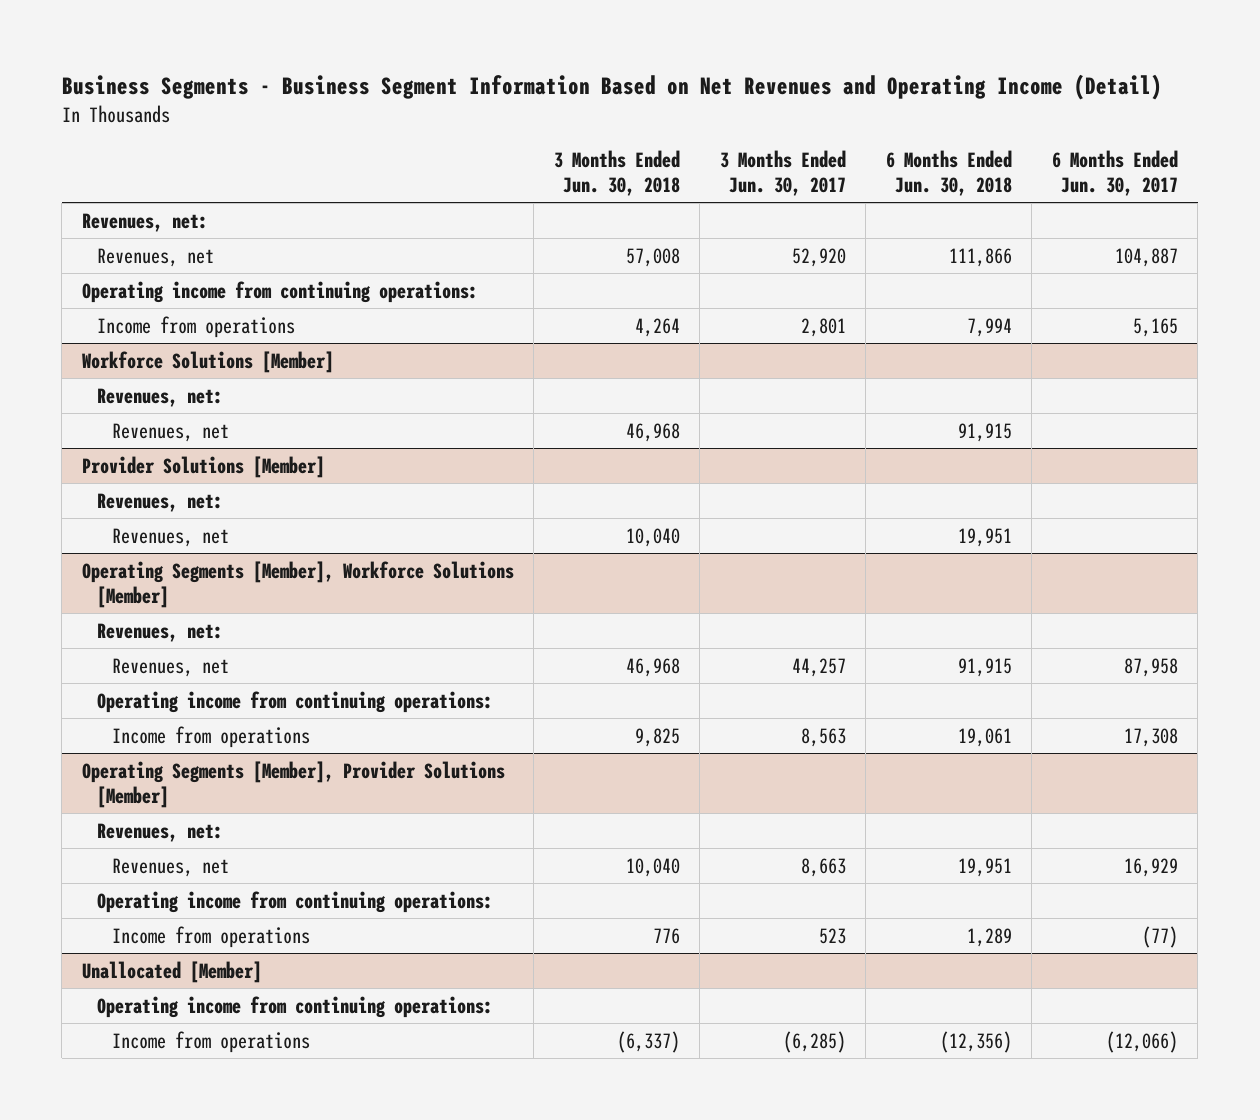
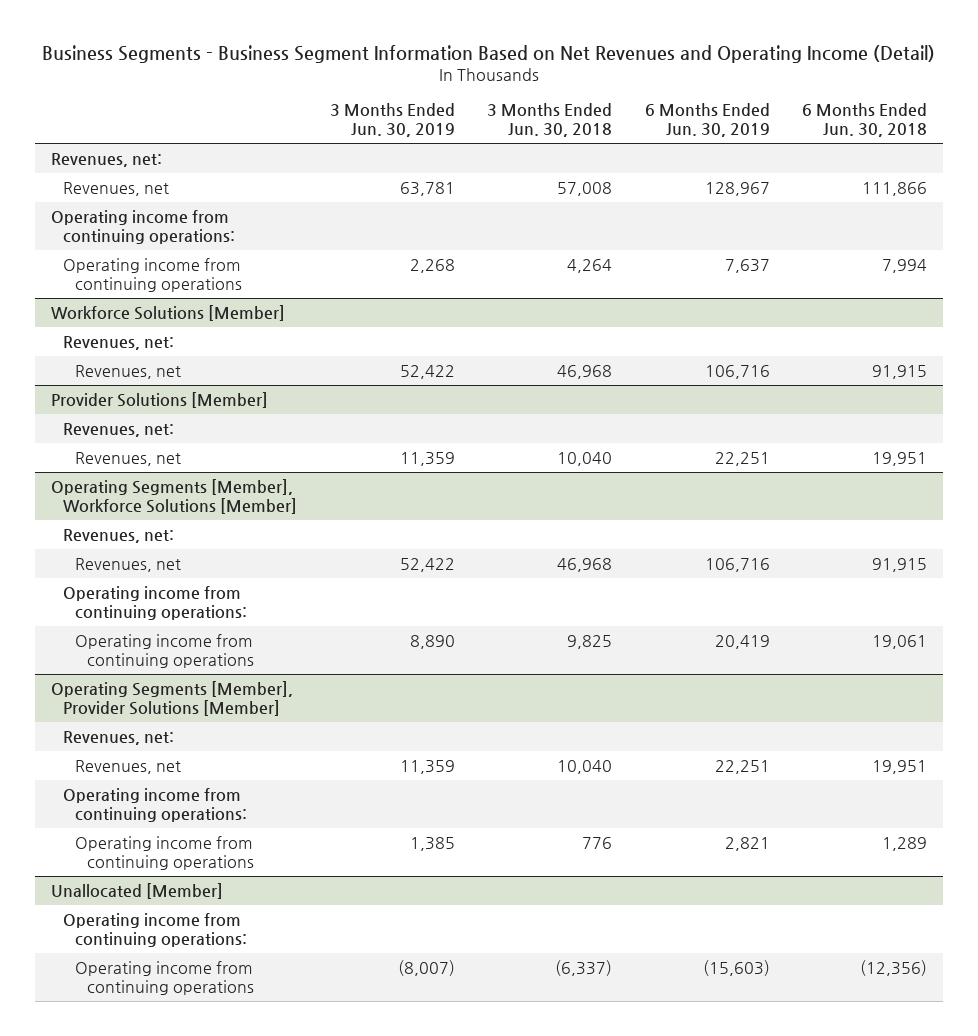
[719,149,846,196] 3 Months Ended Jun. 30, 2017 -> none
[1051,149,1178,196] 6 Months Ended Jun. 30, 2017 -> none
none -> [329,103,455,138] 3 Months Ended Jun. 30, 2019
none -> [644,103,770,138] 6 Months Ended Jun. 30, 2019
[96,315,295,338] Income from operations -> [63,257,243,292] Operating income from continuing operations
[111,725,310,748] Income from operations -> [75,633,255,668] Operating income from continuing operations
[111,925,310,948] Income from operations -> [75,835,255,870] Operating income from continuing operations
[111,1030,310,1053] Income from operations -> [75,960,255,995] Operating income from continuing operations

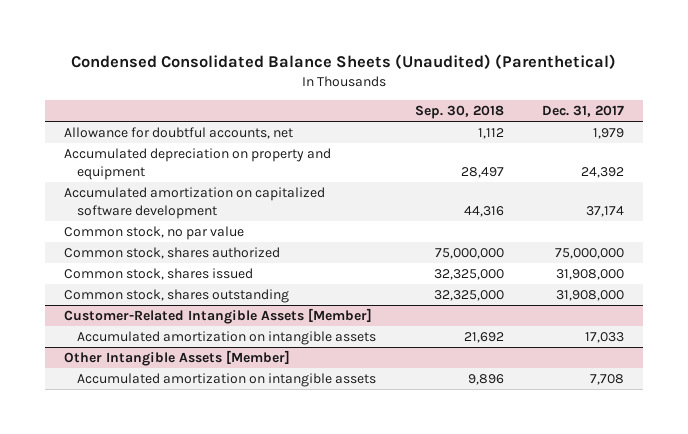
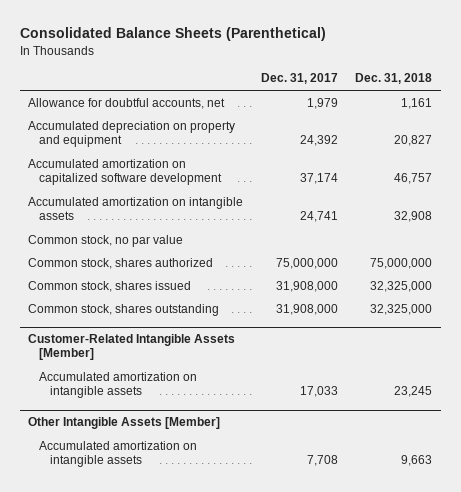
[70,53,616,69] Condensed Consolidated Balance Sheets (Unaudited) (Parenthetical) -> [19,27,326,42] Consolidated Balance Sheets (Parenthetical)
[414,105,504,120] Sep. 30, 2018 -> none
none -> [355,73,433,85] Dec. 31, 2018
none -> [28,196,244,221] Accumulated amortization on intangible assets

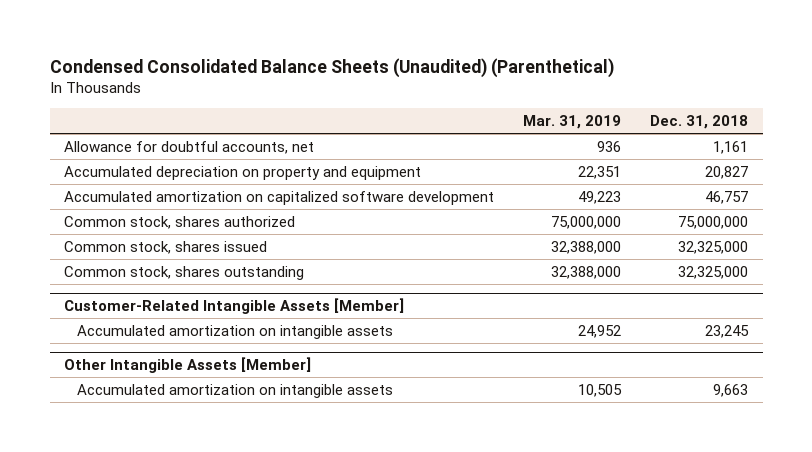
[19,27,326,42] Consolidated Balance Sheets (Parenthetical) -> [49,58,614,79] Condensed Consolidated Balance Sheets (Unaudited) (Parenthetical)
[260,73,338,85] Dec. 31, 2017 -> none
none -> [523,115,622,130] Mar. 31, 2019
[28,196,244,221] Accumulated amortization on intangible assets -> none
[28,234,184,247] Common stock, no par value -> none

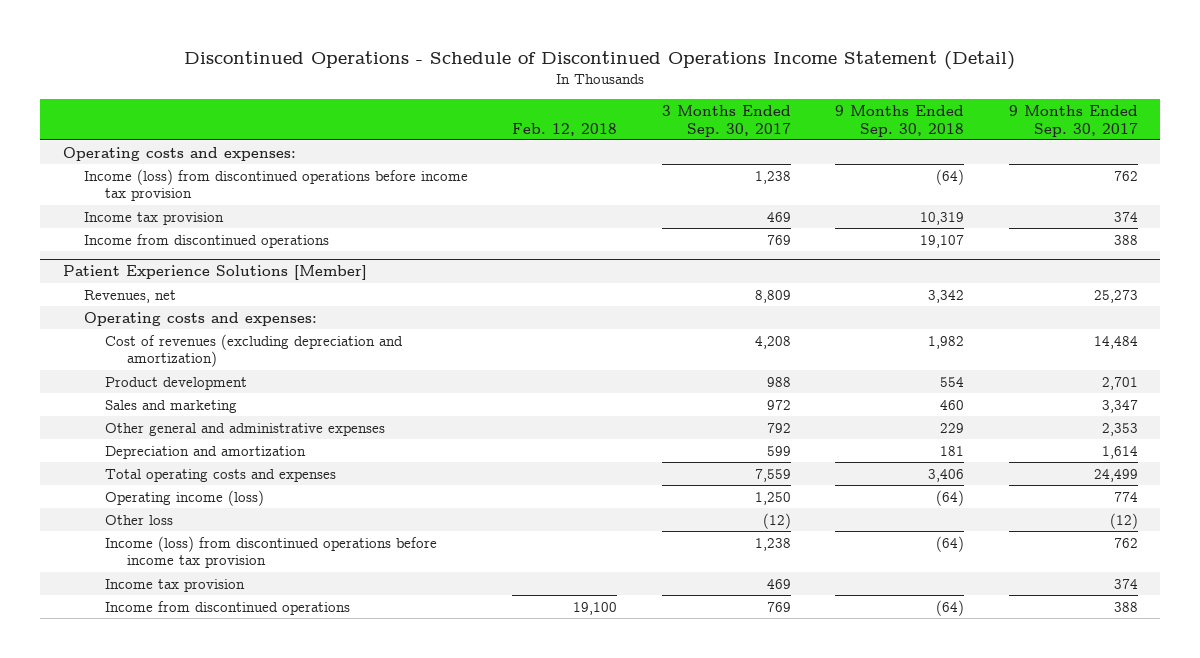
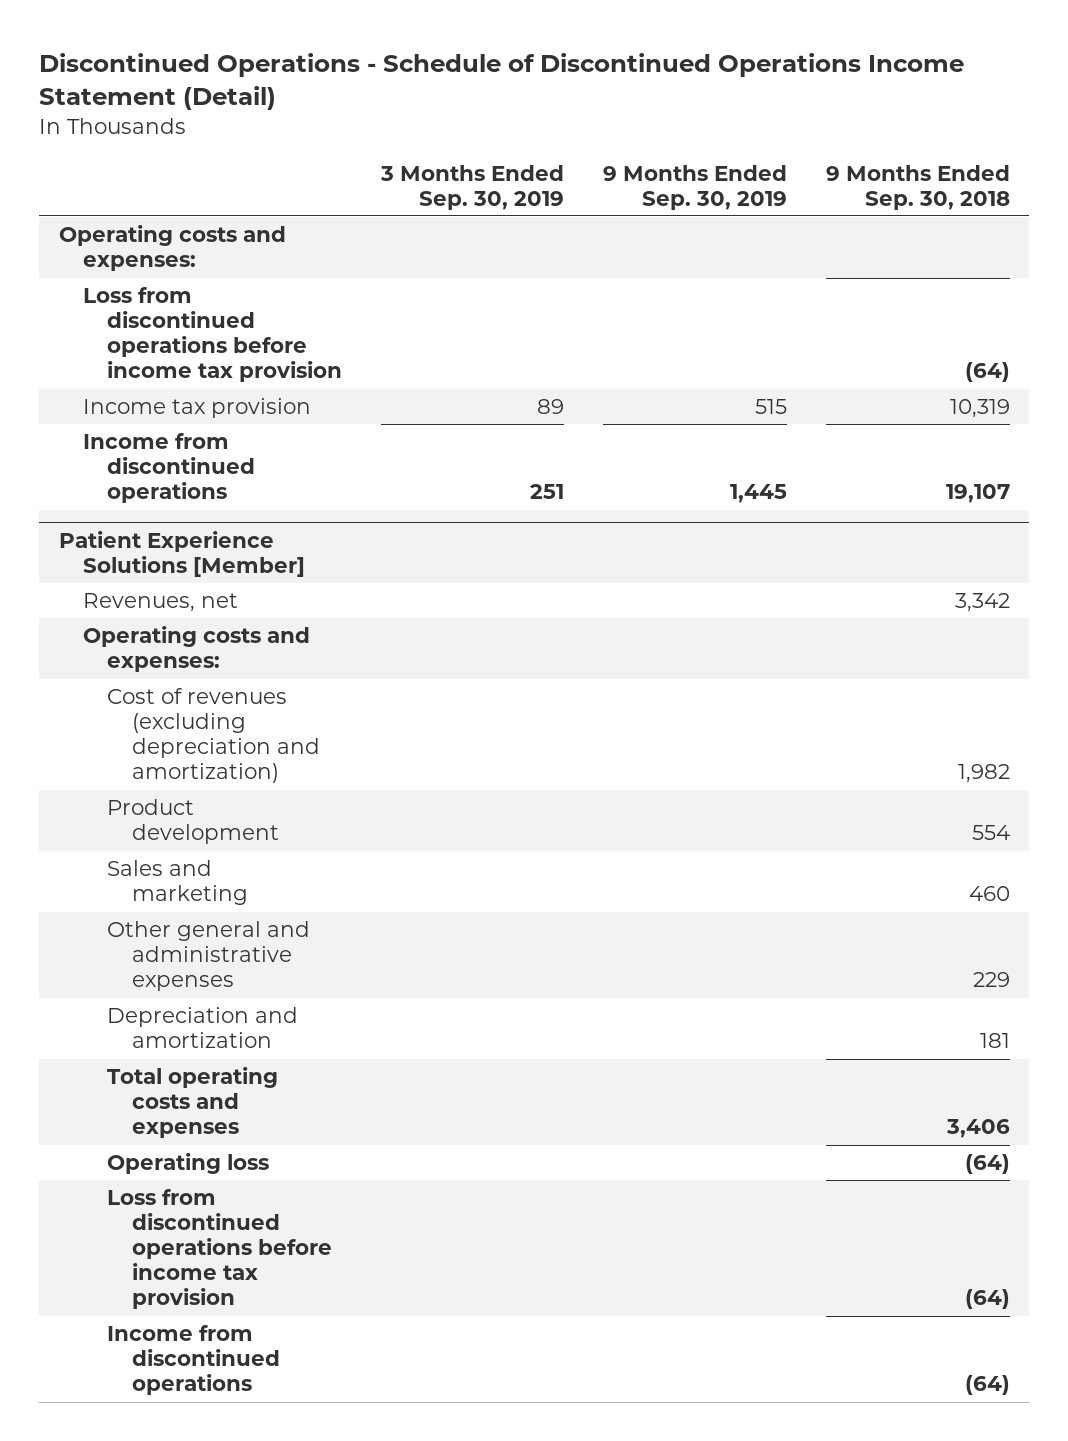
[512,122,618,136] Feb. 12, 2018 -> none
[661,105,791,137] 3 Months Ended Sep. 30, 2017 -> none
[1008,105,1138,137] 9 Months Ended Sep. 30, 2017 -> none
none -> [380,164,565,210] 3 Months Ended Sep. 30, 2019
none -> [602,164,787,210] 9 Months Ended Sep. 30, 2019
[84,168,469,202] Income (loss) from discontinued operations before income tax provision -> [82,287,343,383] Loss from discontinued operations before income tax provision
[105,514,174,525] Other loss -> none
[105,578,246,592] Income tax provision -> none
[105,489,265,506] Operating income (loss) -> [107,1153,270,1175] Operating loss
[105,535,438,569] Income (loss) from discontinued operations before income tax provision -> [107,1189,332,1310] Loss from discontinued operations before income tax provision

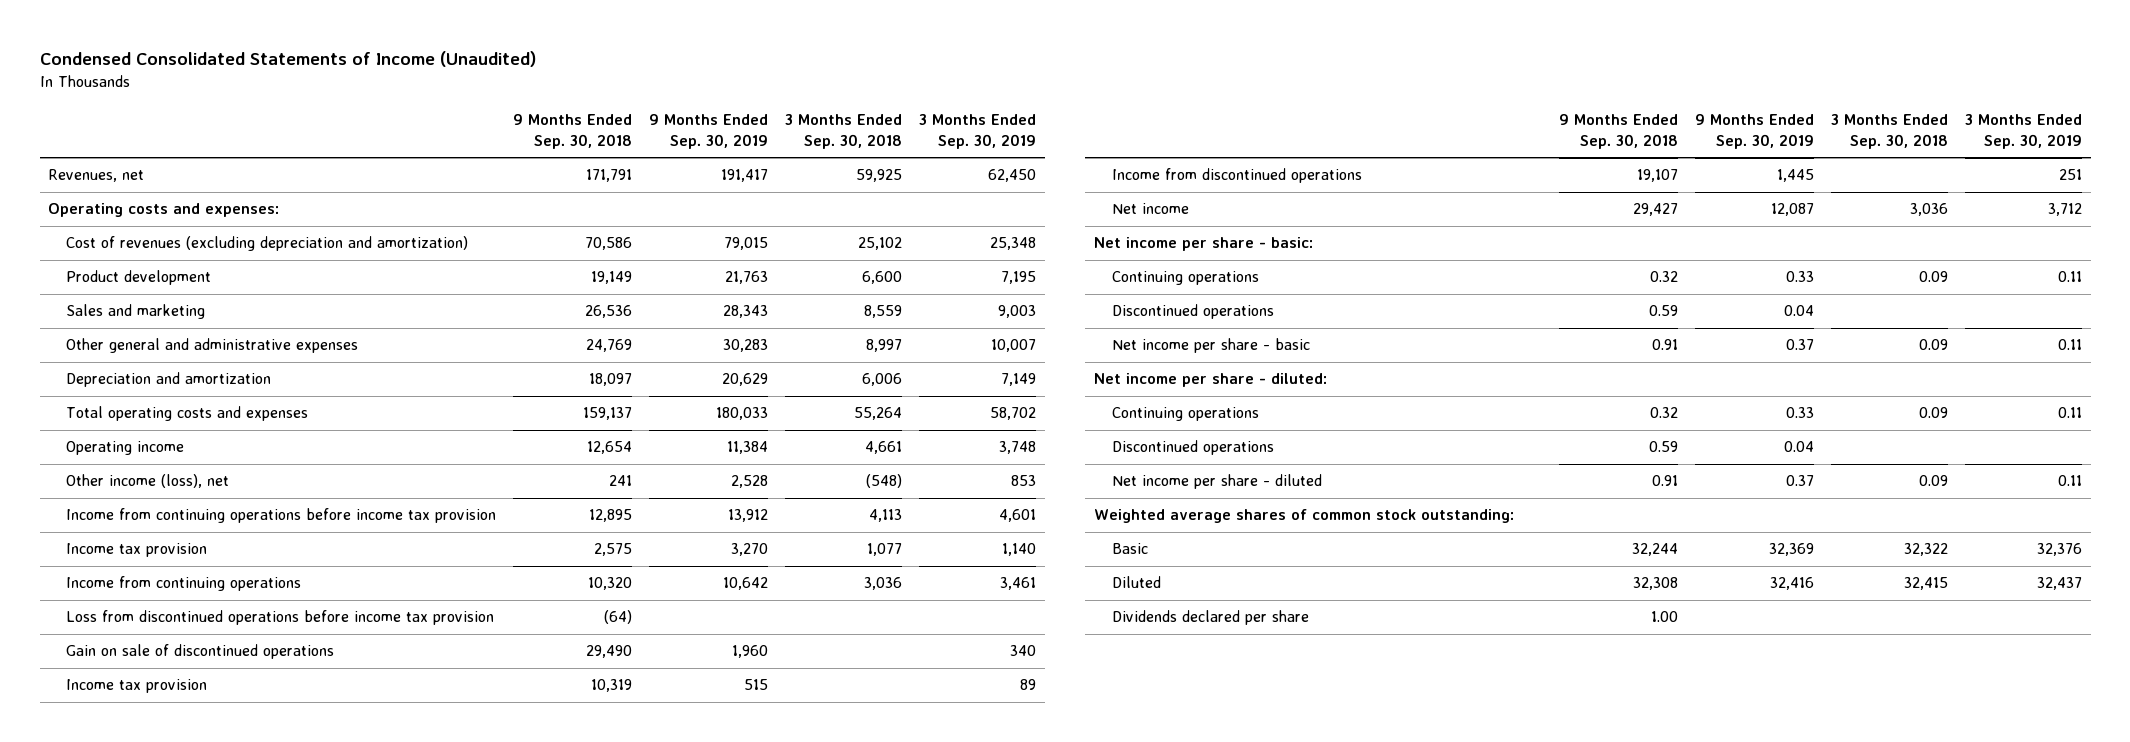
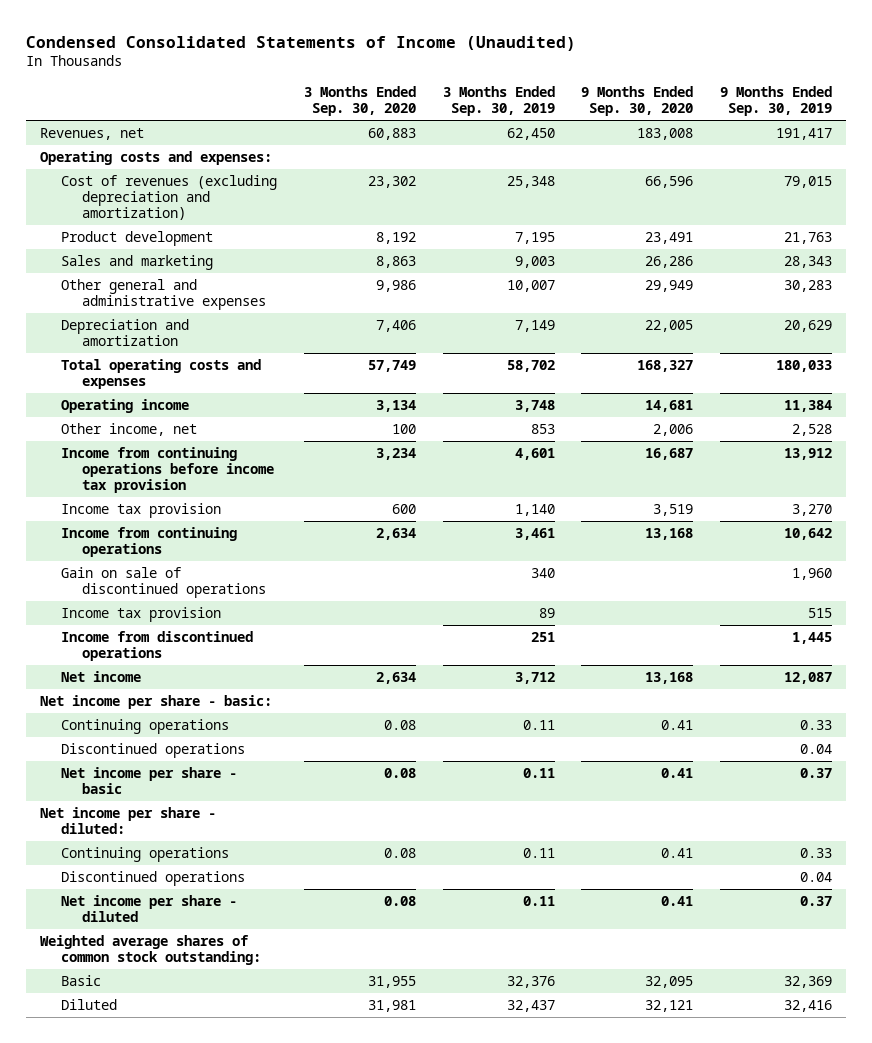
[513,114,633,149] 9 Months Ended Sep. 30, 2018 -> none
[785,114,903,149] 3 Months Ended Sep. 30, 2018 -> none
none -> [303,86,416,117] 3 Months Ended Sep. 30, 2020
none -> [581,86,694,117] 9 Months Ended Sep. 30, 2020
[66,474,230,489] Other income (loss), net -> [60,423,197,437] Other income, net
[66,610,495,626] Loss from discontinued operations before income tax provision -> none
[1112,610,1310,626] Dividends declared per share -> none

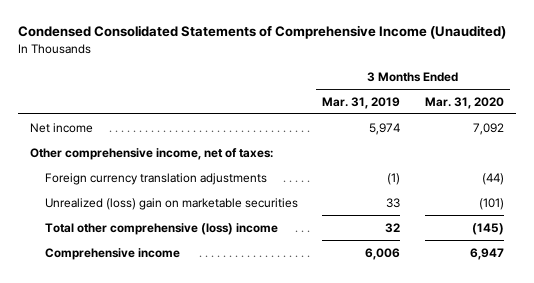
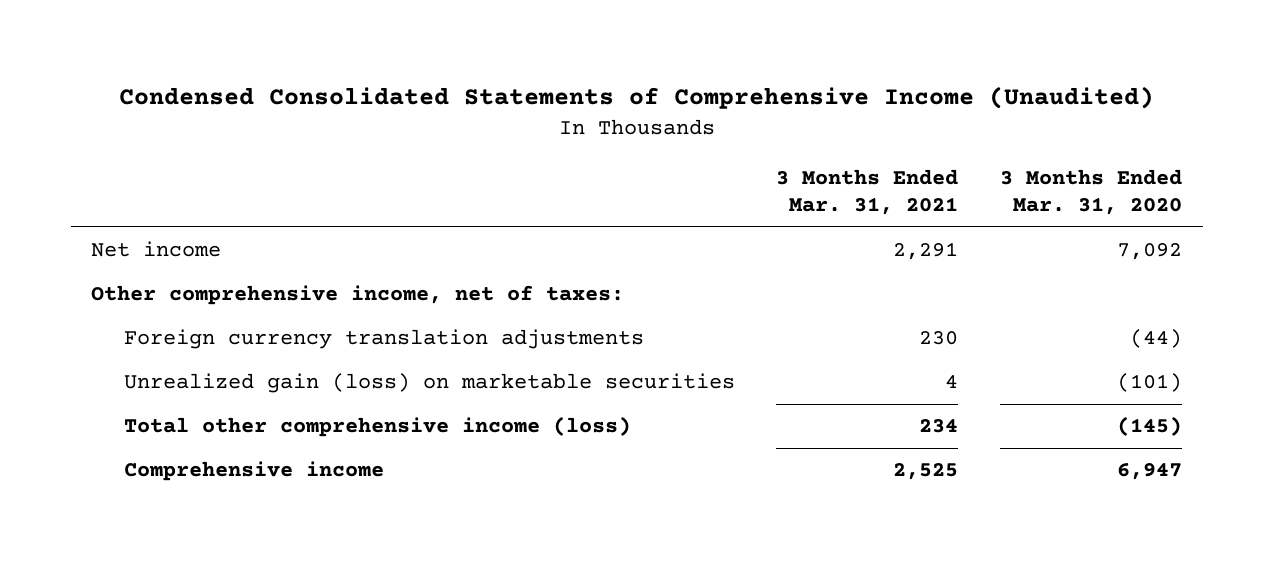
[322,96,401,109] Mar. 31, 2019 -> none
none -> [776,168,959,216] 3 Months Ended Mar. 31, 2021
[44,197,298,210] Unrealized (loss) gain on marketable securities -> [123,373,735,394] Unrealized gain (loss) on marketable securities
[44,222,278,235] Total other comprehensive (loss) income -> [123,416,631,438] Total other comprehensive income (loss)

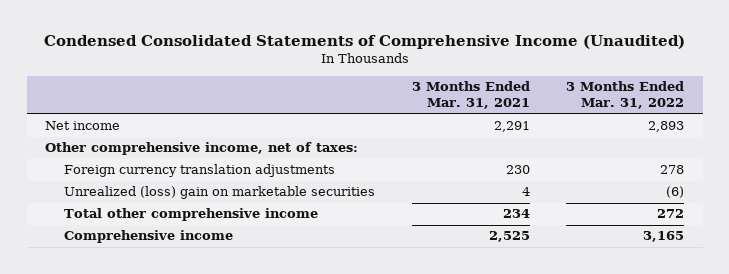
[999,168,1182,216] 3 Months Ended Mar. 31, 2020 -> none
none -> [566,81,685,110] 3 Months Ended Mar. 31, 2022
[123,373,735,394] Unrealized gain (loss) on marketable securities -> [64,186,376,200] Unrealized (loss) gain on marketable securities
[123,416,631,438] Total other comprehensive income (loss) -> [64,208,319,222] Total other comprehensive income

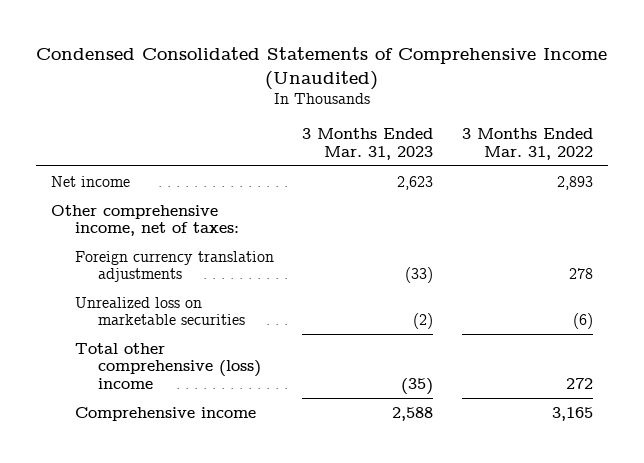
[411,81,530,110] 3 Months Ended Mar. 31, 2021 -> none
none -> [302,128,434,160] 3 Months Ended Mar. 31, 2023
[64,186,376,200] Unrealized (loss) gain on marketable securities -> [74,296,246,326] Unrealized loss on marketable securities
[64,208,319,222] Total other comprehensive income -> [74,342,262,389] Total other comprehensive (loss) income

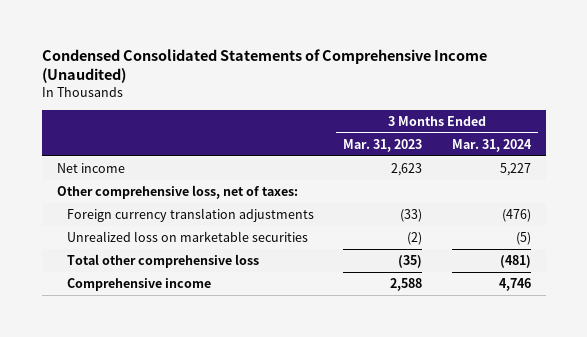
[462,128,594,160] 3 Months Ended Mar. 31, 2022 -> none
none -> [451,138,532,152] Mar. 31, 2024
[50,204,239,237] Other comprehensive income, net of taxes: -> [56,185,298,200] Other comprehensive loss, net of taxes:
[74,342,262,389] Total other comprehensive (loss) income -> [67,254,260,269] Total other comprehensive loss

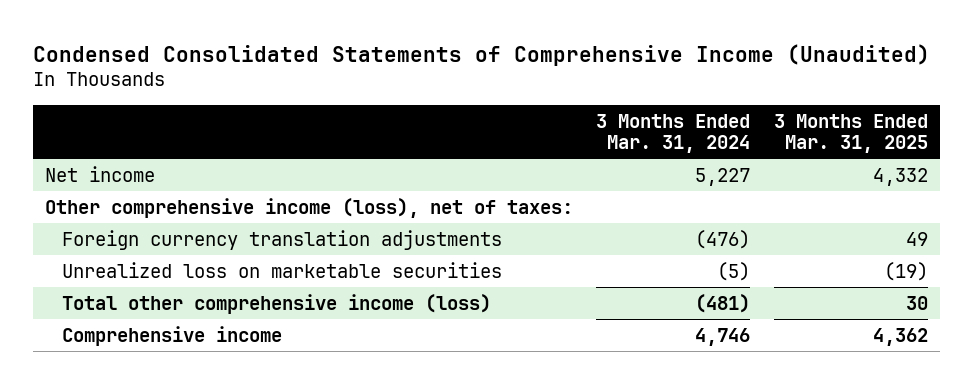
[343,138,423,152] Mar. 31, 2023 -> none
none -> [774,113,929,154] 3 Months Ended Mar. 31, 2025
[56,185,298,200] Other comprehensive loss, net of taxes: -> [44,197,573,218] Other comprehensive income (loss), net of taxes:
[67,254,260,269] Total other comprehensive loss -> [62,293,492,314] Total other comprehensive income (loss)

